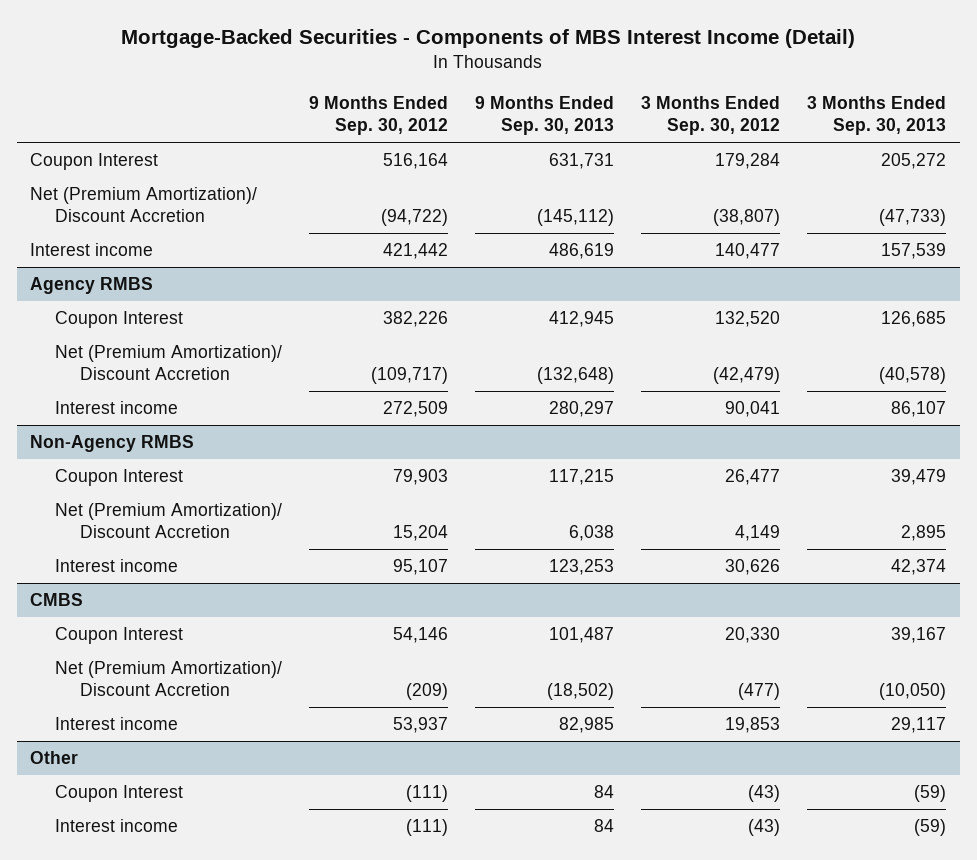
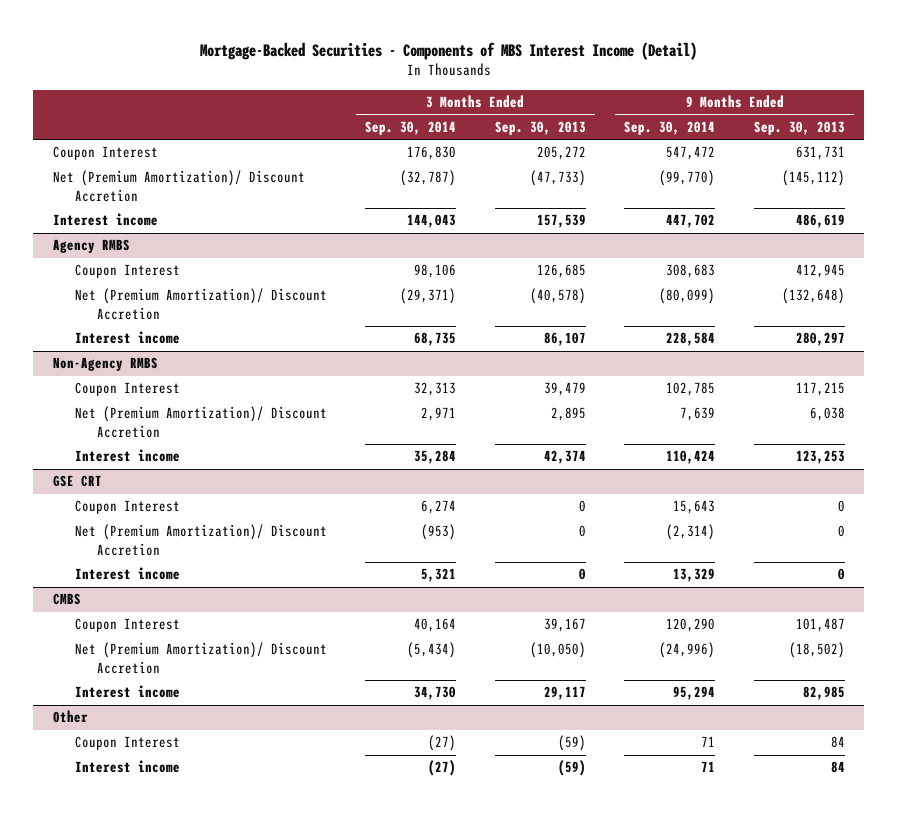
[309,95,449,135] 9 Months Ended Sep. 30, 2012 -> none
[641,95,781,135] 3 Months Ended Sep. 30, 2012 -> none
none -> [365,121,457,136] Sep. 30, 2014
none -> [624,121,716,136] Sep. 30, 2014
none -> [52,475,102,488] GSE CRT
none -> [74,500,180,515] Coupon Interest
none -> [74,524,327,556] Net (Premium Amortization)/ Discount Accretion
none -> [74,567,180,581] Interest income

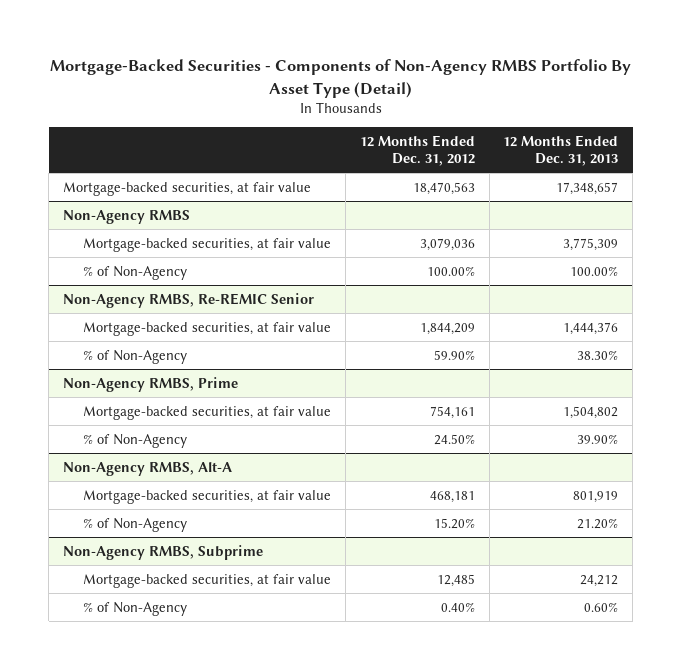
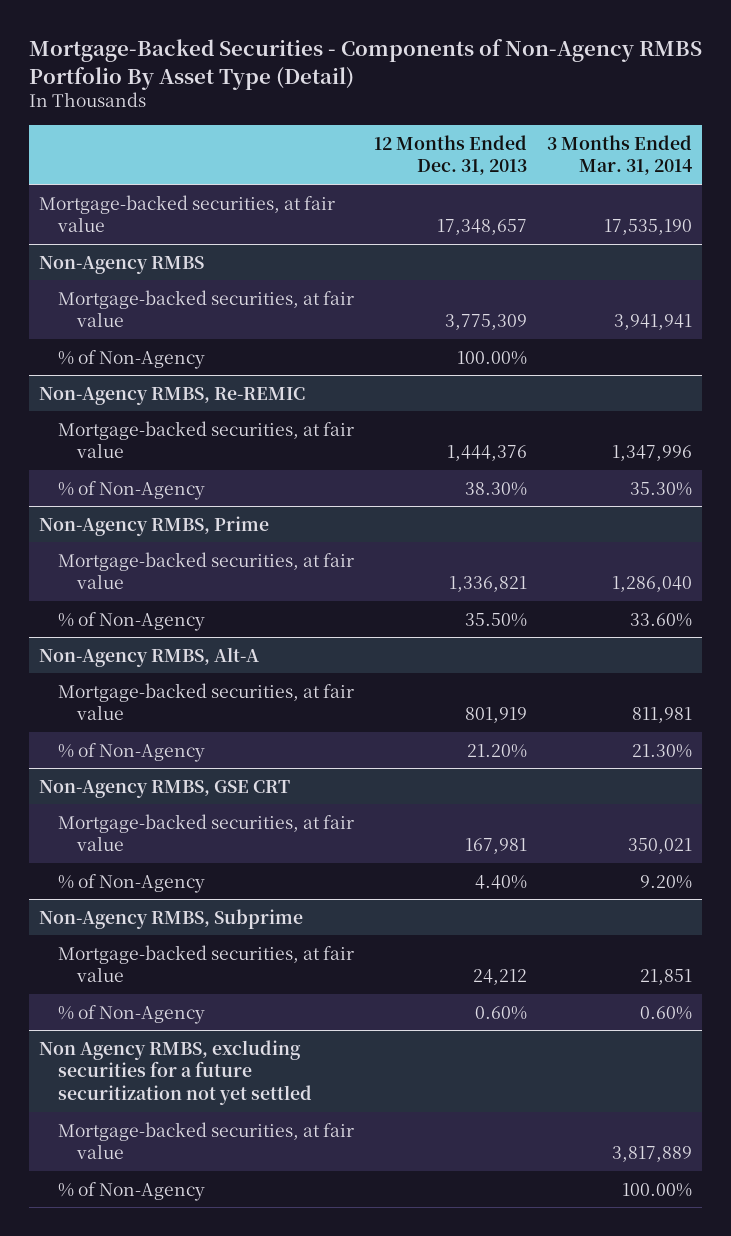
[359,135,475,167] 12 Months Ended Dec. 31, 2012 -> none
none -> [547,134,693,176] 3 Months Ended Mar. 31, 2014
[63,292,315,308] Non-Agency RMBS, Re-REMIC Senior -> [38,386,305,405] Non-Agency RMBS, Re-REMIC
[563,405,619,419] 1,504,802 -> [449,576,528,593] 1,336,821
[577,433,619,444] 39.90% -> [465,612,528,627] 35.50%
none -> [38,779,290,798] Non-Agency RMBS, GSE CRT
none -> [57,813,354,852] Mortgage-backed securities, at fair value
none -> [57,873,205,893] % of Non-Agency
none -> [38,1039,312,1105] Non Agency RMBS, excluding securities for a future securitization not yet settled
none -> [57,1121,354,1160] Mortgage-backed securities, at fair value
none -> [57,1181,205,1201] % of Non-Agency

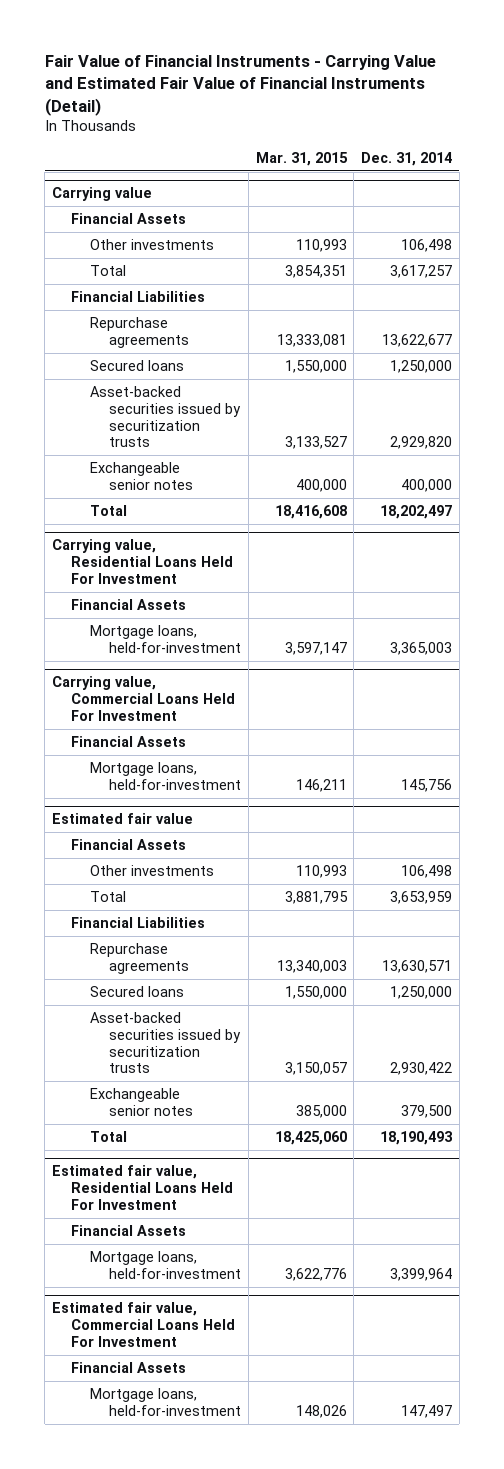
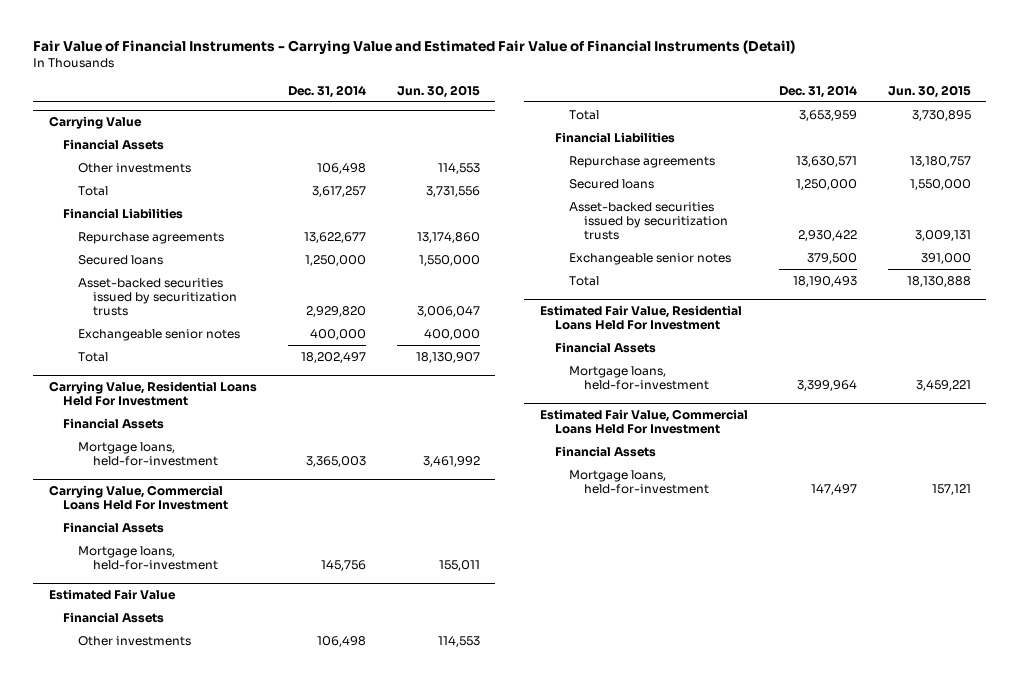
[255,152,348,167] Mar. 31, 2015 -> none
none -> [396,84,480,98] Jun. 30, 2015
[52,187,153,202] Carrying value -> [48,115,142,129] Carrying Value
[52,539,234,585] Carrying value, Residential Loans Held For Investment -> [48,380,257,406] Carrying Value, Residential Loans Held For Investment
[52,676,236,722] Carrying value, Commercial Loans Held For Investment -> [48,484,229,510] Carrying Value, Commercial Loans Held For Investment
[52,813,194,825] Estimated fair value -> [48,588,176,600] Estimated Fair Value
[52,1165,234,1211] Estimated fair value, Residential Loans Held For Investment -> [539,304,742,330] Estimated Fair Value, Residential Loans Held For Investment
[52,1302,236,1348] Estimated fair value, Commercial Loans Held For Investment -> [539,408,748,434] Estimated Fair Value, Commercial Loans Held For Investment

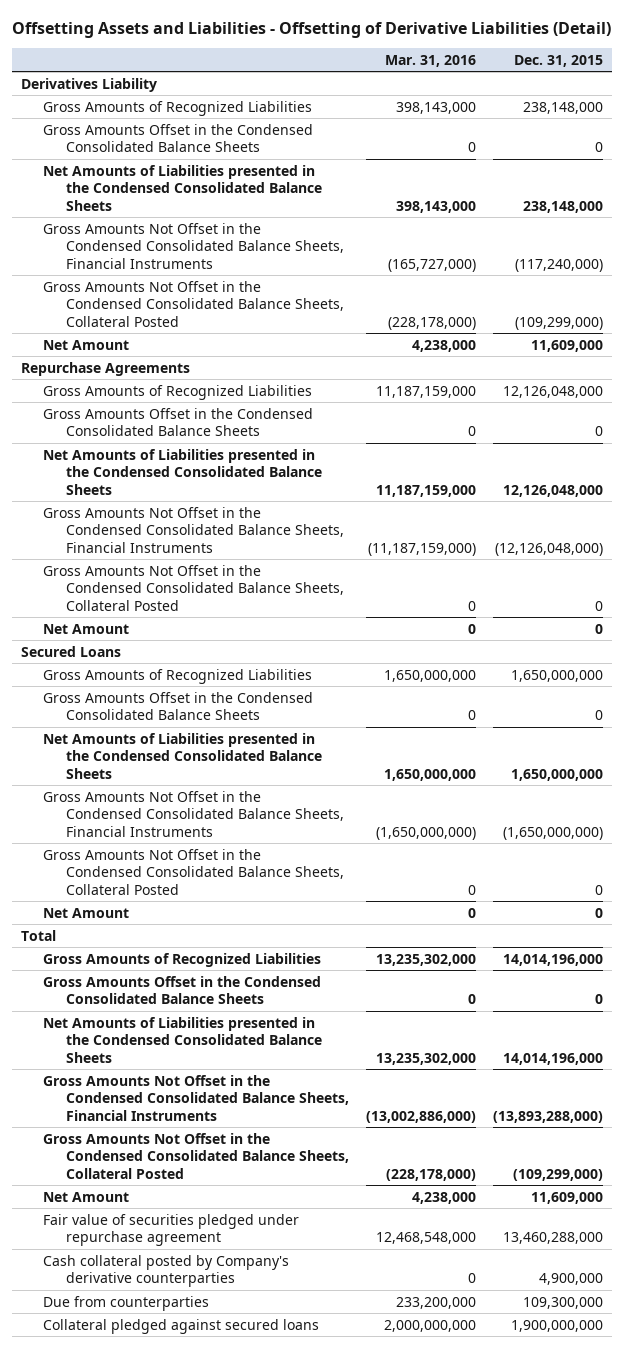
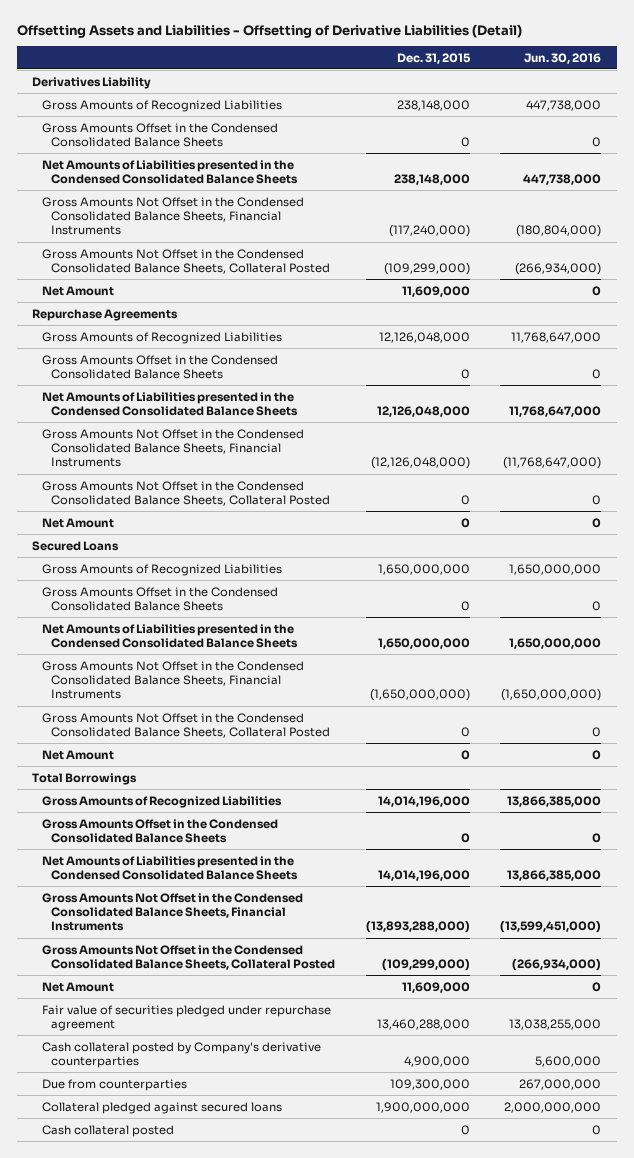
[384,54,476,67] Mar. 31, 2016 -> none
none -> [524,52,602,64] Jun. 30, 2016
[20,929,56,941] Total -> [32,772,138,785] Total Borrowings
none -> [41,1124,174,1137] Cash collateral posted

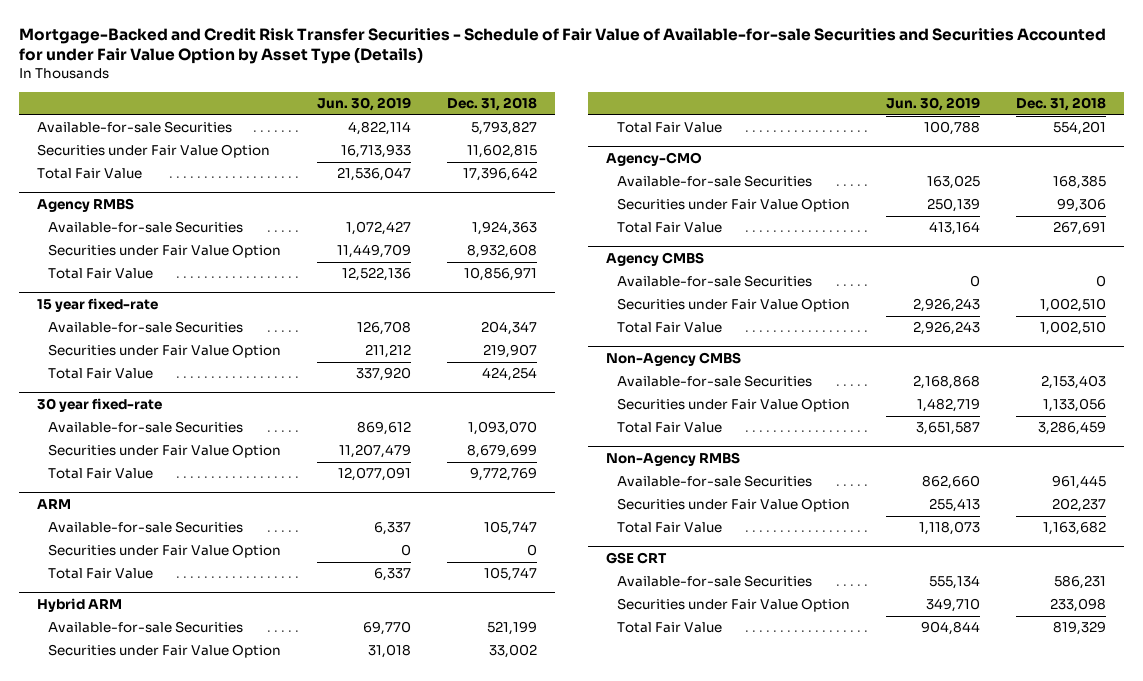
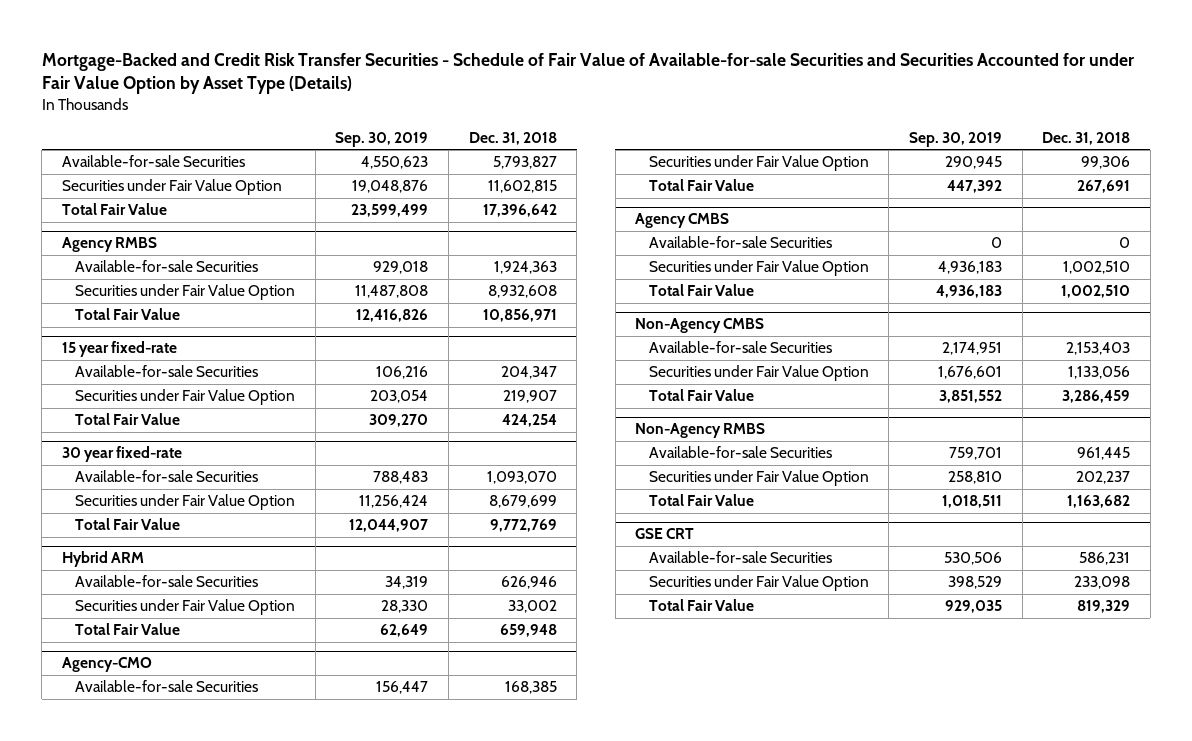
[316,97,411,112] Jun. 30, 2019 -> none
none -> [335,131,429,147] Sep. 30, 2019
[36,499,71,510] ARM -> none
[48,521,244,534] Available-for-sale Securities -> none
[48,544,282,559] Securities under Fair Value Option -> none
[48,568,154,580] Total Fair Value -> none
[486,621,537,636] 521,199 -> [500,576,557,590] 626,946
[1052,121,1106,136] 554,201 -> [499,624,557,638] 659,948

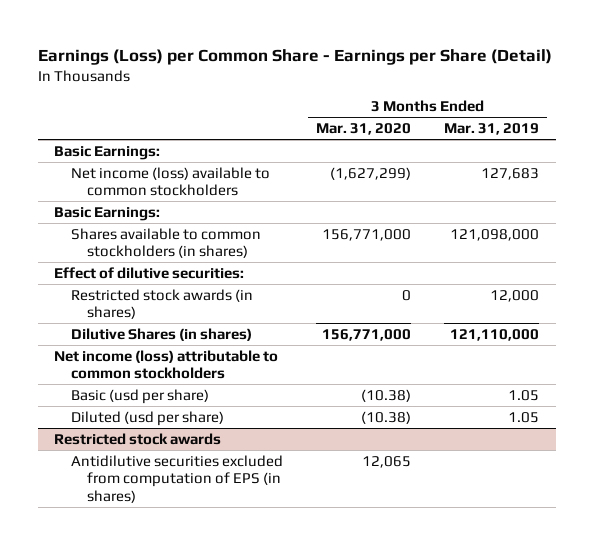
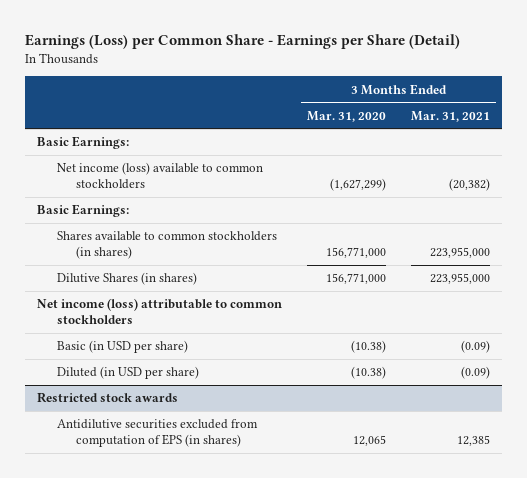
[444,123,540,136] Mar. 31, 2019 -> none
none -> [410,110,490,122] Mar. 31, 2021
[54,266,245,279] Effect of dilutive securities: -> none
[70,288,253,320] Restricted stock awards (in shares) -> none
[70,388,209,404] Basic (usd per share) -> [56,340,188,354] Basic (in USD per share)
[70,410,224,426] Diluted (usd per share) -> [56,366,199,380] Diluted (in USD per share)

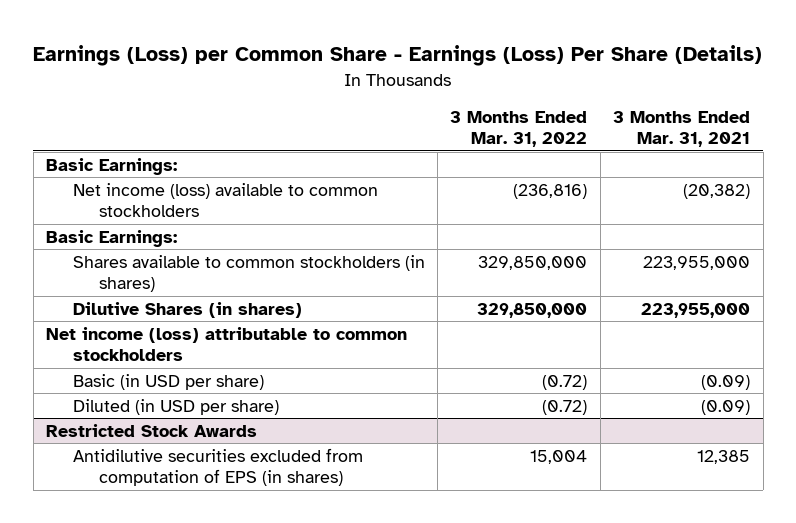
[24,34,460,50] Earnings (Loss) per Common Share - Earnings per Share (Detail) -> [33,45,763,67] Earnings (Loss) per Common Share - Earnings (Loss) Per Share (Details)
[307,110,387,122] Mar. 31, 2020 -> none
none -> [450,110,588,147] 3 Months Ended Mar. 31, 2022
[37,392,179,404] Restricted stock awards -> [46,423,258,437] Restricted Stock Awards

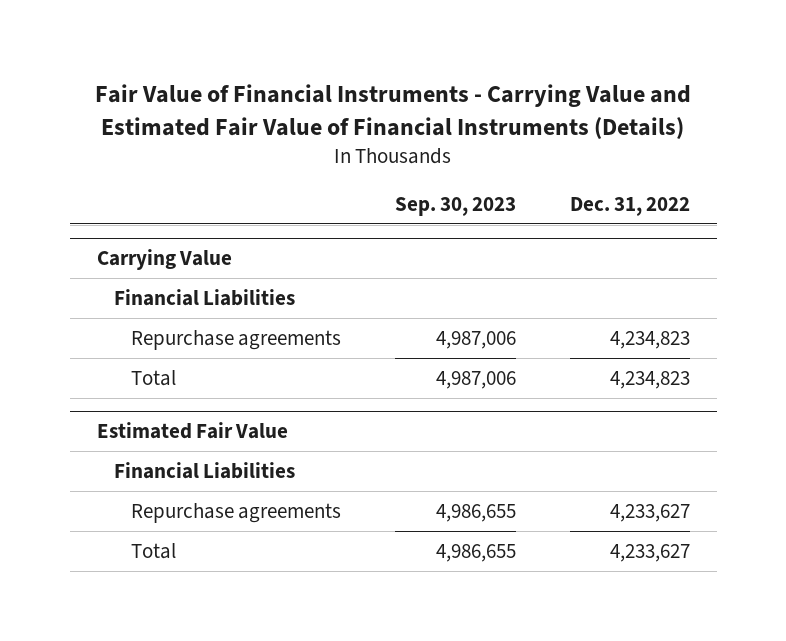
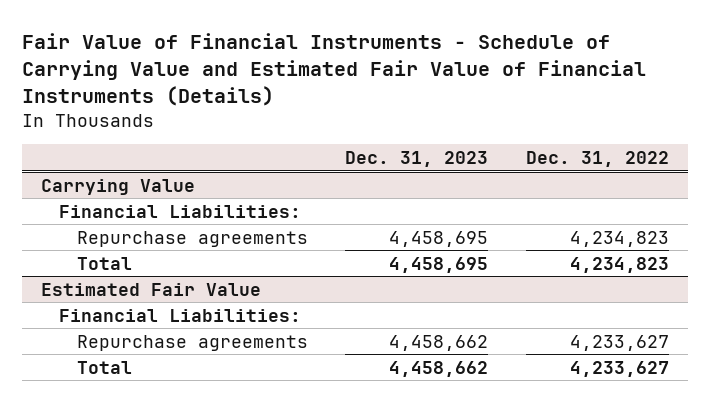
[95,84,692,139] Fair Value of Financial Instruments - Carrying Value and Estimated Fair Value of Financial Instruments (Details) -> [22,33,647,107] Fair Value of Financial Instruments - Schedule of Carrying Value and Estimated Fair Value of Financial Instruments (Details)
[394,196,516,216] Sep. 30, 2023 -> none
none -> [345,150,489,167] Dec. 31, 2023
[113,288,295,306] Financial Liabilities -> [58,204,301,218] Financial Liabilities:
[113,461,295,479] Financial Liabilities -> [58,308,301,322] Financial Liabilities:

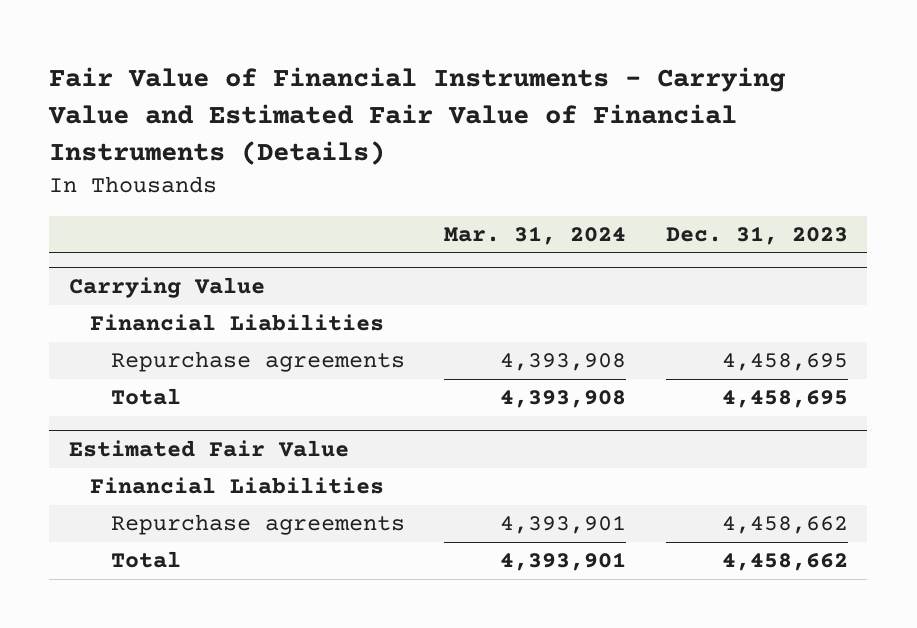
[22,33,647,107] Fair Value of Financial Instruments - Schedule of Carrying Value and Estimated Fair Value of Financial Instruments (Details) -> [48,67,786,165] Fair Value of Financial Instruments - Carrying Value and Estimated Fair Value of Financial Instruments (Details)
[525,150,669,167] Dec. 31, 2022 -> none
none -> [444,225,627,245] Mar. 31, 2024
[58,204,301,218] Financial Liabilities: -> [89,314,384,332] Financial Liabilities
[58,308,301,322] Financial Liabilities: -> [89,477,384,495] Financial Liabilities

